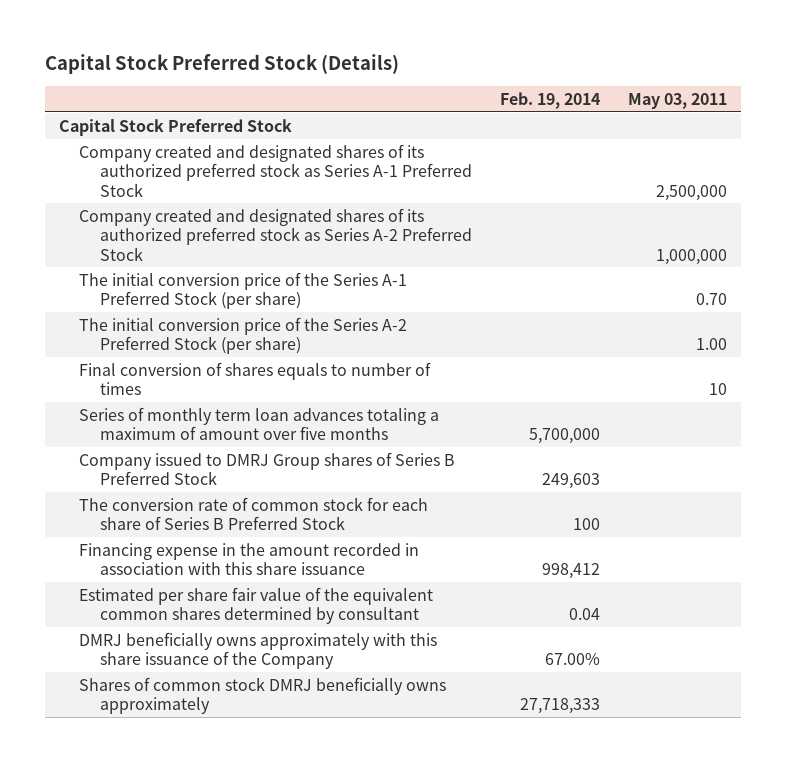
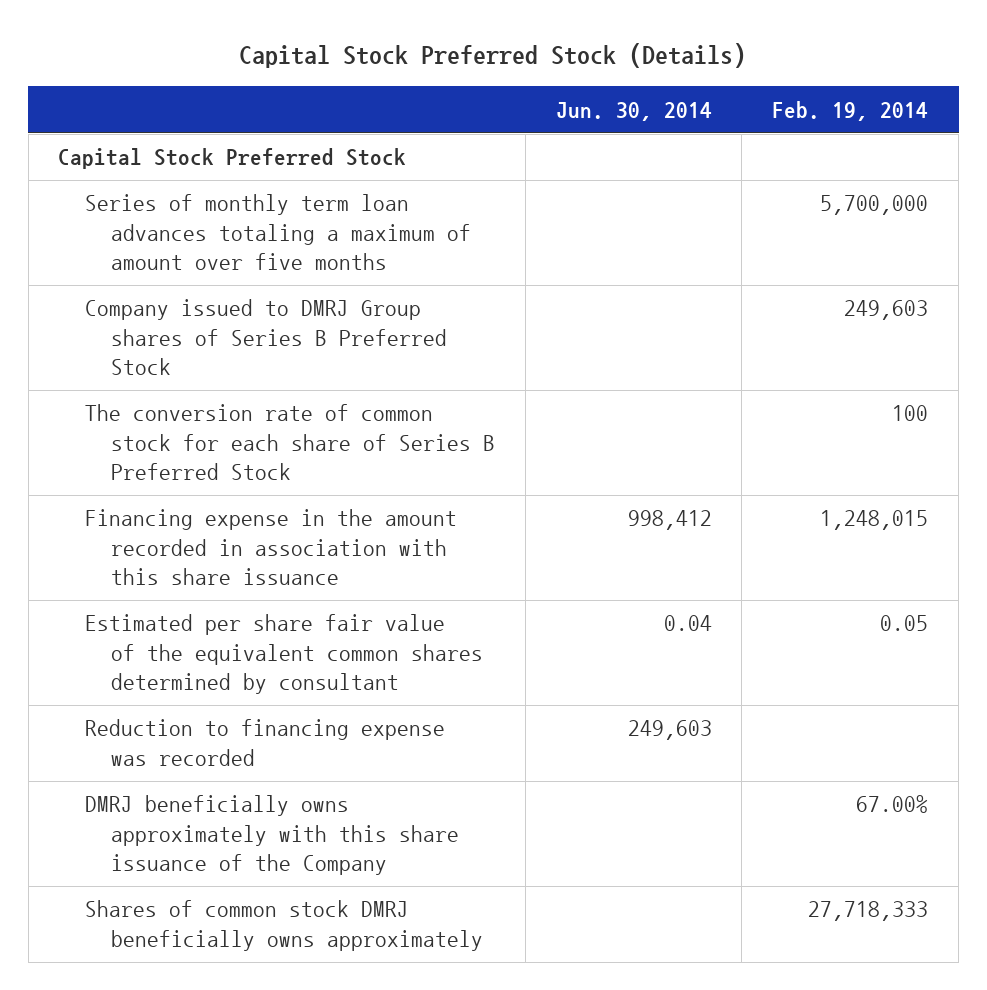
[627,92,727,109] May 03, 2011 -> none
none -> [555,101,712,121] Jun. 30, 2014
[79,143,472,197] Company created and designated shares of its authorized preferred stock as Series A-1 Preferred Stock -> none
[79,207,472,261] Company created and designated shares of its authorized preferred stock as Series A-2 Preferred Stock -> none
[79,271,408,310] The initial conversion price of the Series A-1 Preferred Stock (per share) -> none
[79,316,408,355] The initial conversion price of the Series A-2 Preferred Stock (per share) -> none
[79,361,432,396] Final conversion of shares equals to number of times -> none
[541,563,600,580] 998,412 -> [820,510,929,531] 1,248,015
[568,608,600,621] 0.04 -> [880,615,929,632] 0.05
none -> [84,719,445,766] Reduction to financing expense was recorded

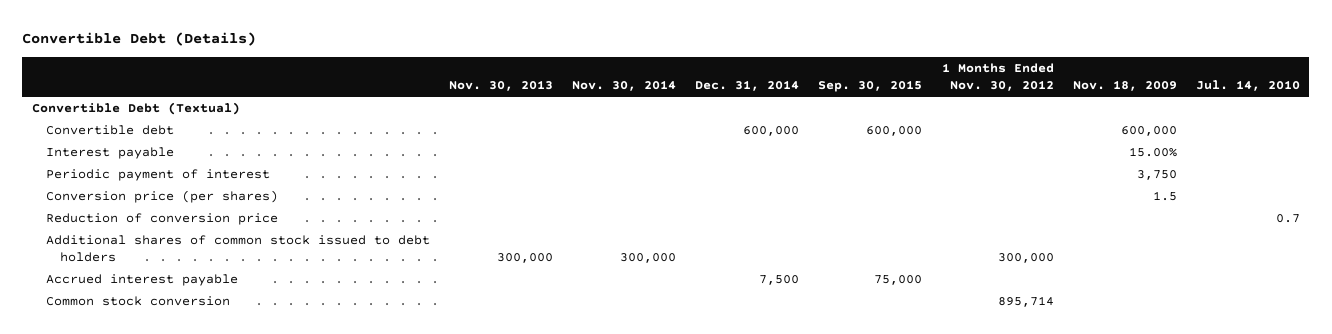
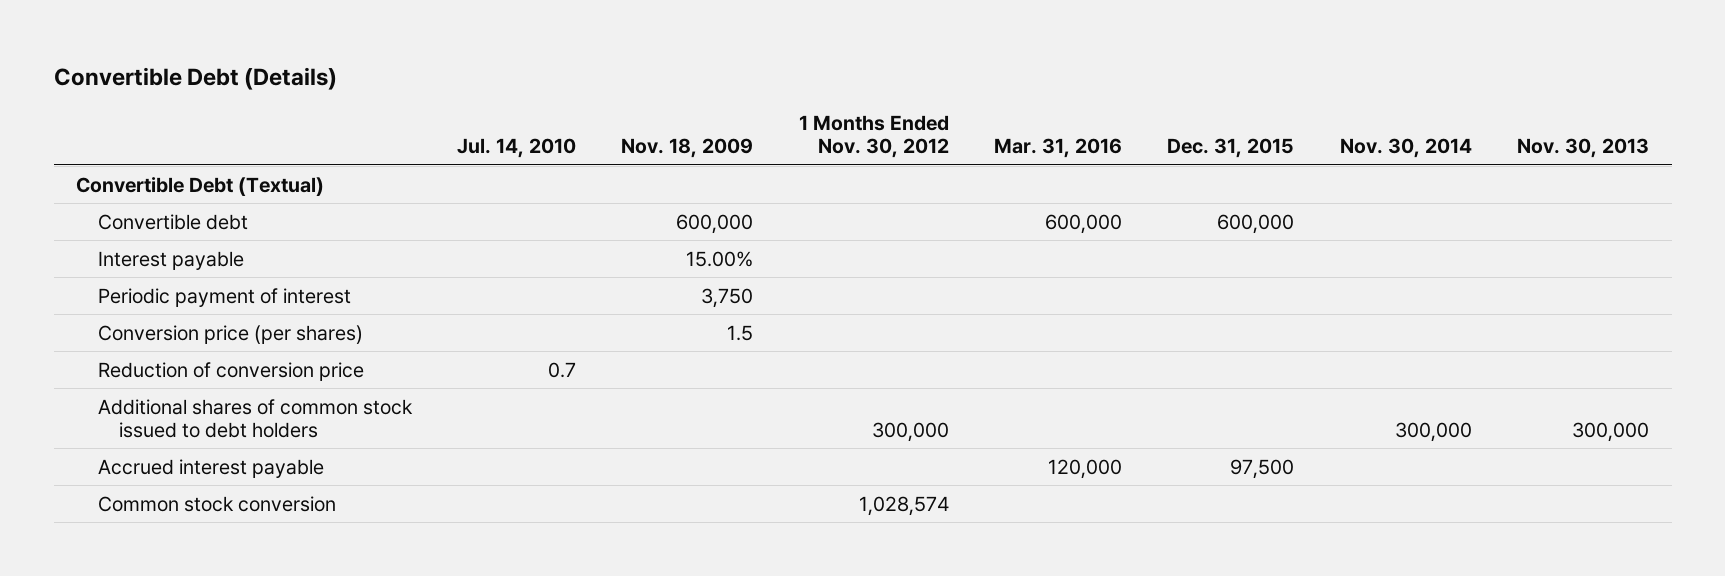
[695,80,800,92] Dec. 31, 2014 -> none
[818,80,923,93] Sep. 30, 2015 -> none
none -> [994,138,1123,159] Mar. 31, 2016
none -> [1167,138,1295,159] Dec. 31, 2015
[997,295,1054,307] 895,714 -> [858,495,949,516] 1,028,574

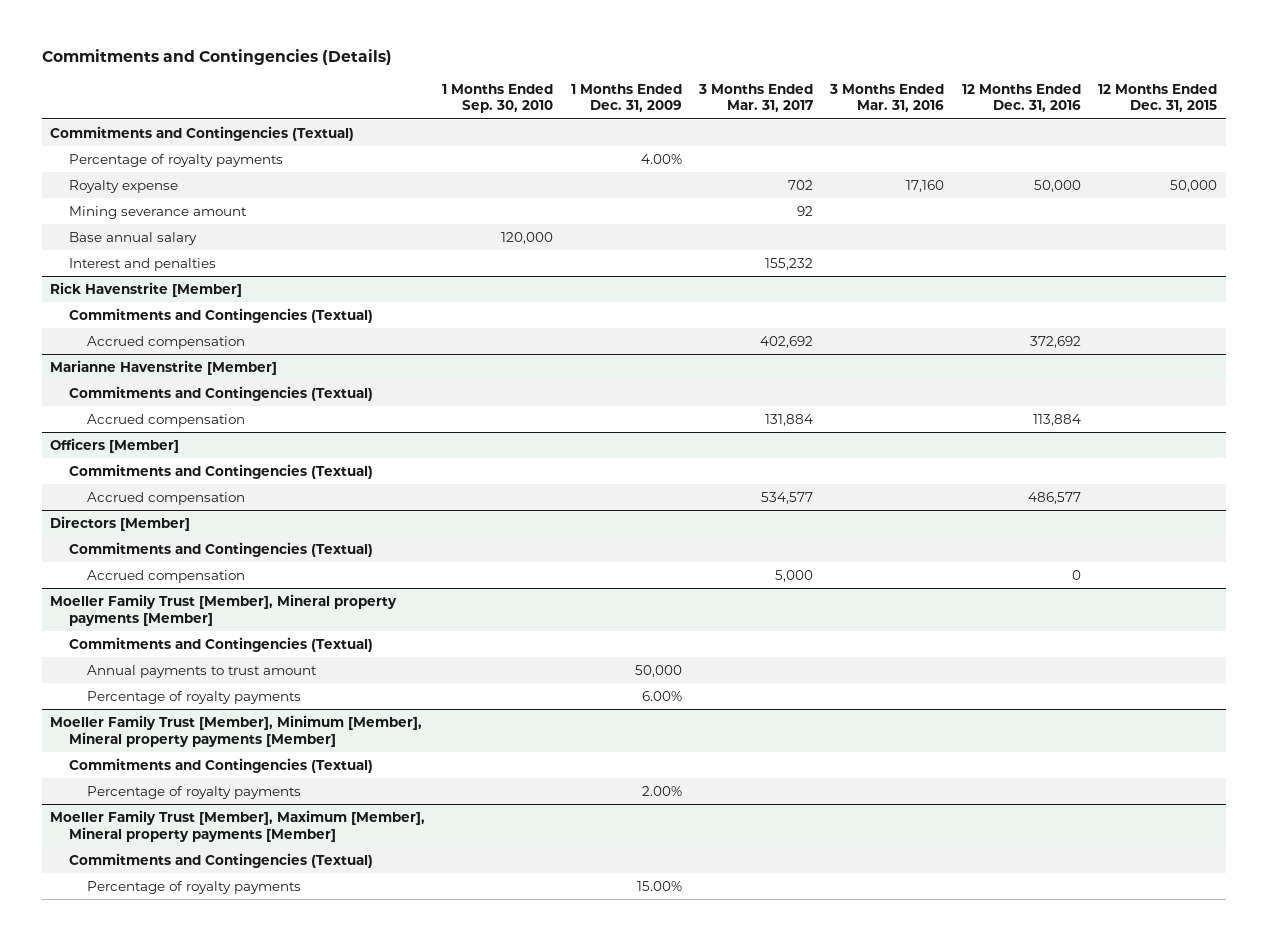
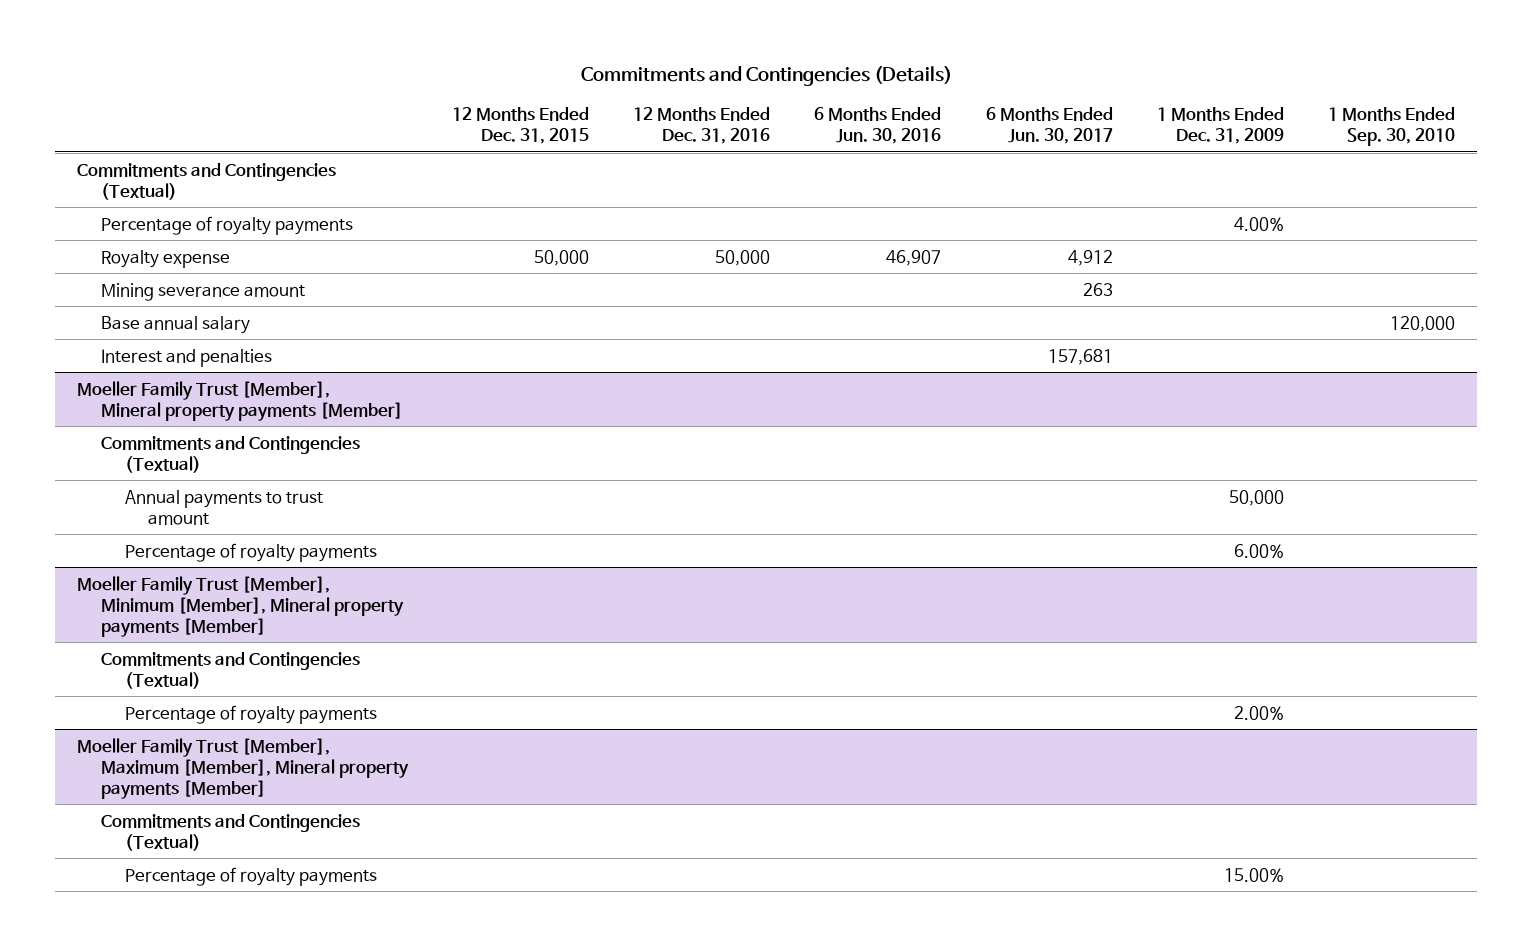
[698,83,814,113] 3 Months Ended Mar. 31, 2017 -> none
[829,83,945,113] 3 Months Ended Mar. 31, 2016 -> none
none -> [814,107,942,145] 6 Months Ended Jun. 30, 2016
none -> [985,107,1113,145] 6 Months Ended Jun. 30, 2017
[50,281,243,297] Rick Havenstrite [Member] -> none
[68,307,373,323] Commitments and Contingencies (Textual) -> none
[86,335,245,349] Accrued compensation -> none
[50,359,278,375] Marianne Havenstrite [Member] -> none
[68,385,373,401] Commitments and Contingencies (Textual) -> none
[86,413,245,427] Accrued compensation -> none
[50,437,180,453] Officers [Member] -> none
[68,463,373,479] Commitments and Contingencies (Textual) -> none
[86,491,245,505] Accrued compensation -> none
[50,515,191,531] Directors [Member] -> none
[68,541,373,557] Commitments and Contingencies (Textual) -> none
[86,569,245,583] Accrued compensation -> none

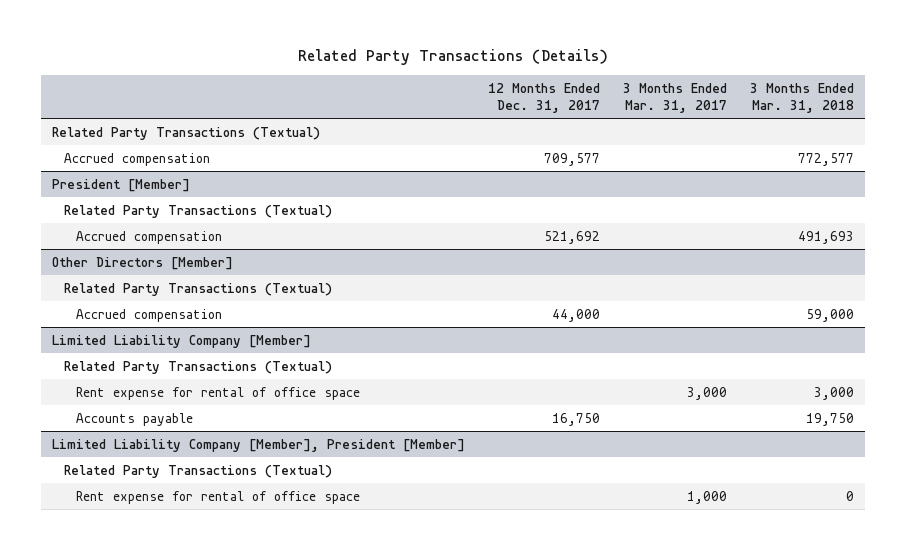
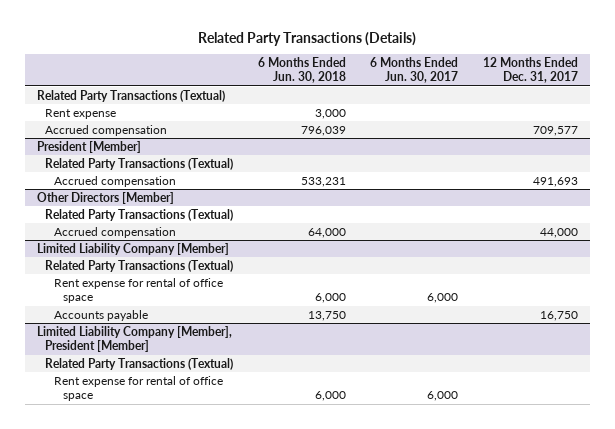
[622,82,727,113] 3 Months Ended Mar. 31, 2017 -> none
[749,82,854,113] 3 Months Ended Mar. 31, 2018 -> none
none -> [257,57,346,84] 6 Months Ended Jun. 30, 2018
none -> [370,57,459,84] 6 Months Ended Jun. 30, 2017
none -> [45,108,117,119] Rent expense
[543,230,600,244] 521,692 -> [532,176,578,187] 491,693

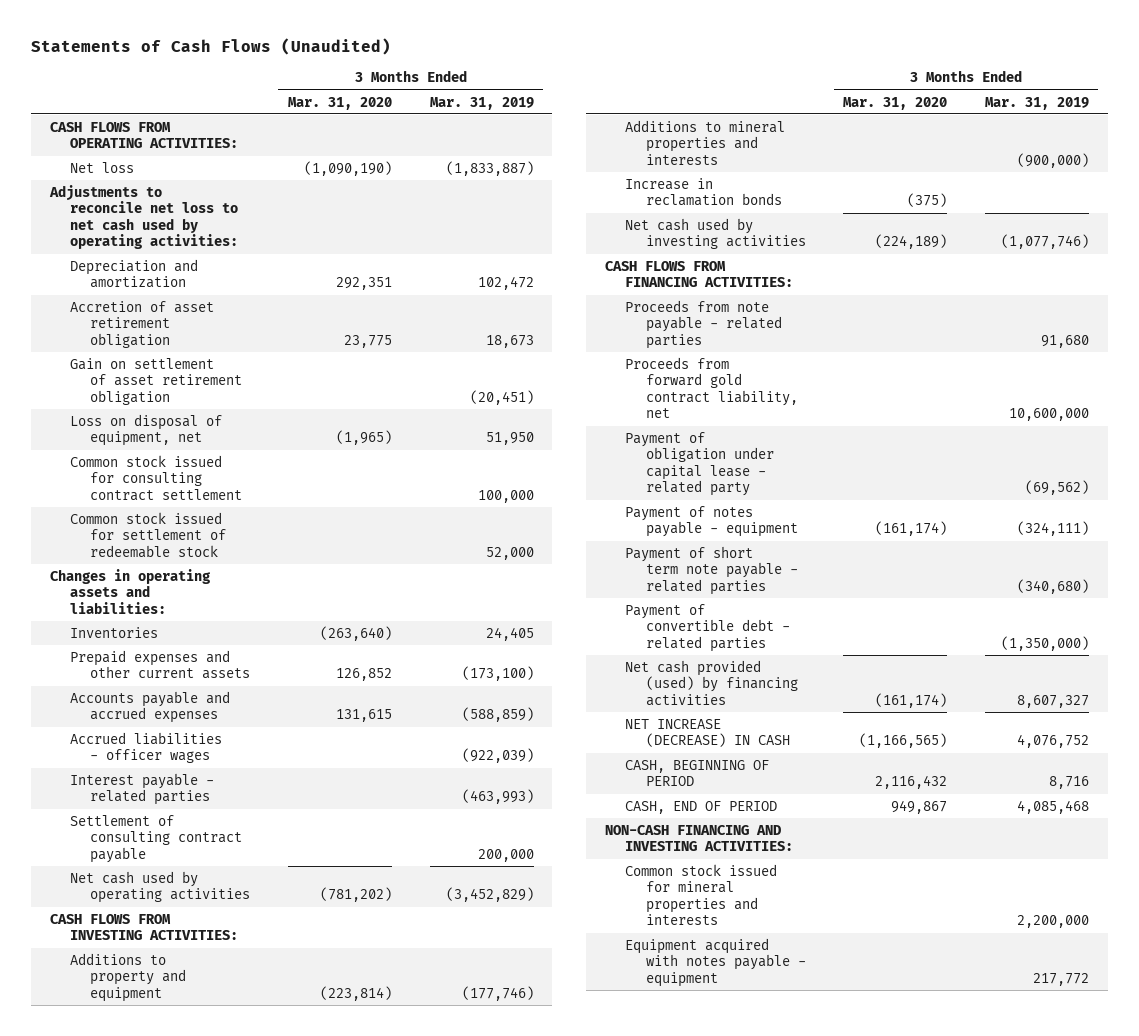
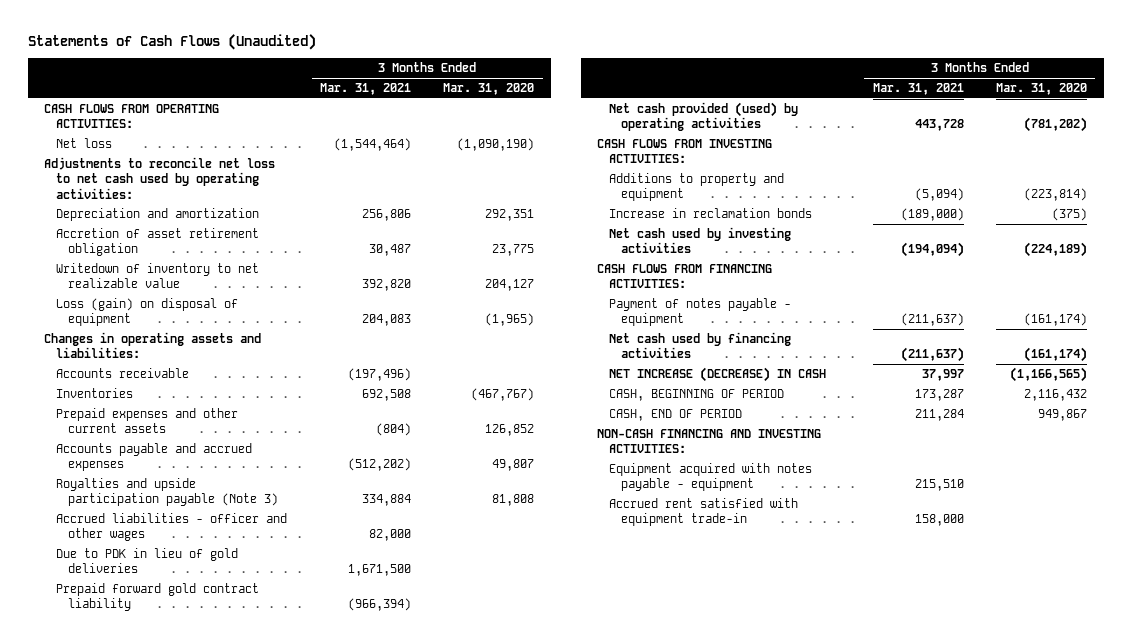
[429,96,534,110] Mar. 31, 2019 -> none
none -> [319,83,411,96] Mar. 31, 2021
[69,357,243,405] Gain on settlement of asset retirement obligation -> none
[69,454,243,501] Common stock issued for consulting contract settlement -> none
[69,511,227,558] Common stock issued for settlement of redeemable stock -> none
none -> [56,263,260,289] Writedown of inventory to net realizable value
[69,413,222,447] Loss on disposal of equipment, net -> [56,298,239,327] Loss (gain) on disposal of equipment
none -> [56,368,190,379] Accounts receivable
[319,625,392,641] (263,640) -> [471,388,535,402] (467,767)
[335,709,392,723] 131,615 -> [492,459,535,472] 49,807
none -> [56,478,279,507] Royalties and upside participation payable (Note 3)
[69,731,222,764] Accrued liabilities - officer wages -> [56,513,288,542] Accrued liabilities - officer and other wages
[69,772,214,806] Interest payable - related parties -> [56,548,239,574] Due to PDK in lieu of gold deliveries
[69,814,243,863] Settlement of consulting contract payable -> [56,583,260,612] Prepaid forward gold contract liability
[69,870,251,904] Net cash used by operating activities -> [608,102,798,132] Net cash provided (used) by operating activities
[625,119,786,165] Additions to mineral properties and interests -> none
[625,299,782,349] Proceeds from note payable - related parties -> none
[625,356,798,419] Proceeds from forward gold contract liability, net -> none
[625,431,774,497] Payment of obligation under capital lease - related party -> none
[625,545,798,595] Payment of short term note payable - related parties -> none
[625,603,790,652] Payment of convertible debt - related parties -> none
[625,659,798,706] Net cash provided (used) by financing activities -> [608,332,791,359] Net cash used by financing activities
[625,863,778,926] Common stock issued for mineral properties and interests -> none
none -> [608,498,798,527] Accrued rent satisfied with equipment trade-in

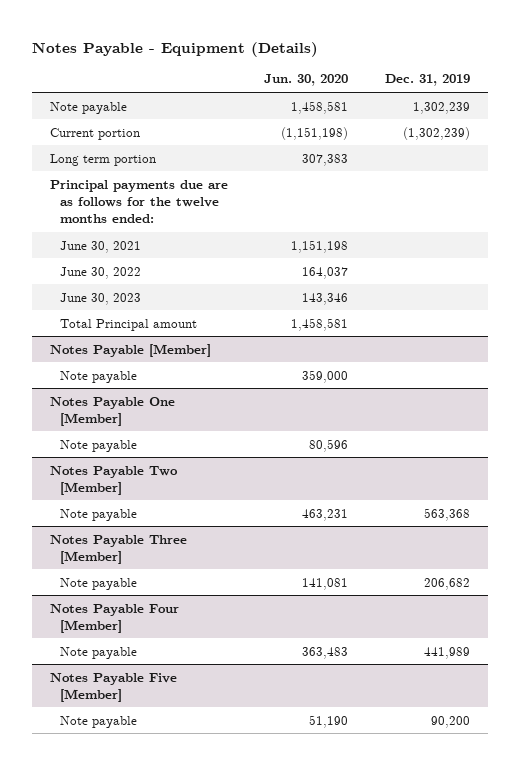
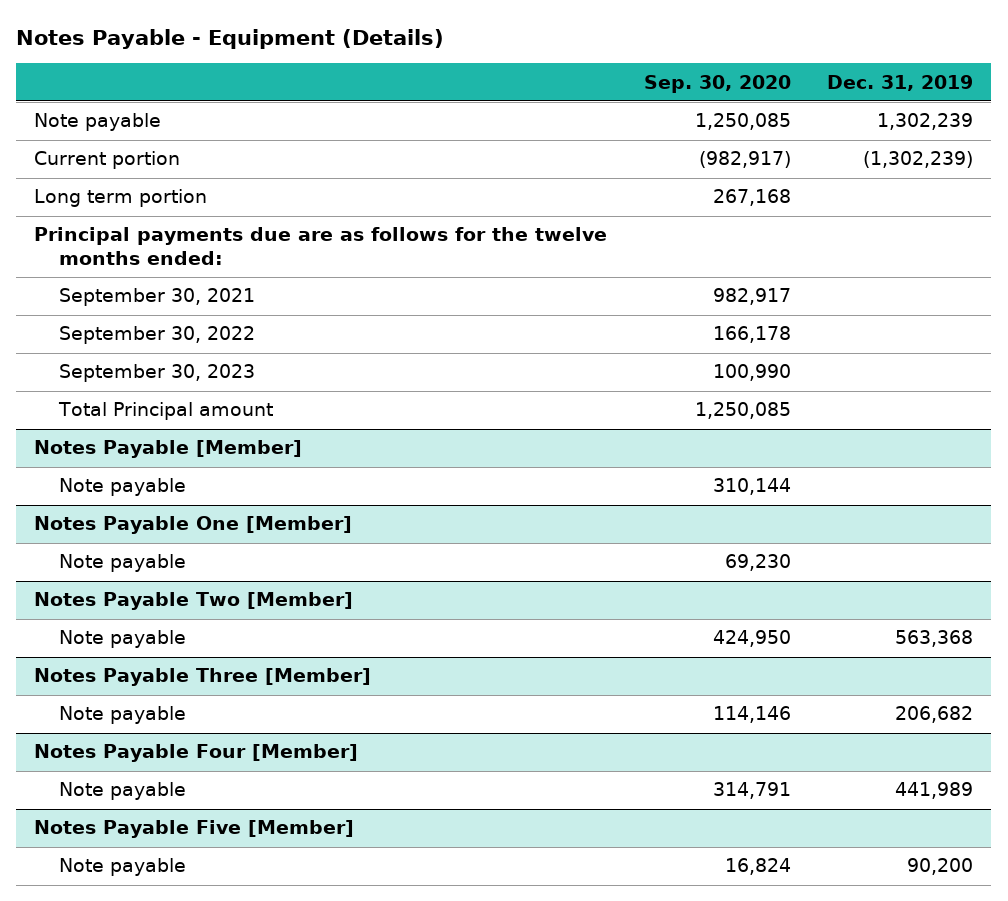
[264,74,349,87] Jun. 30, 2020 -> none
none -> [643,74,791,93] Sep. 30, 2020
[59,240,141,253] June 30, 2021 -> [59,288,256,307] September 30, 2021
[59,266,141,279] June 30, 2022 -> [59,326,256,345] September 30, 2022
[59,292,141,305] June 30, 2023 -> [59,364,256,383] September 30, 2023

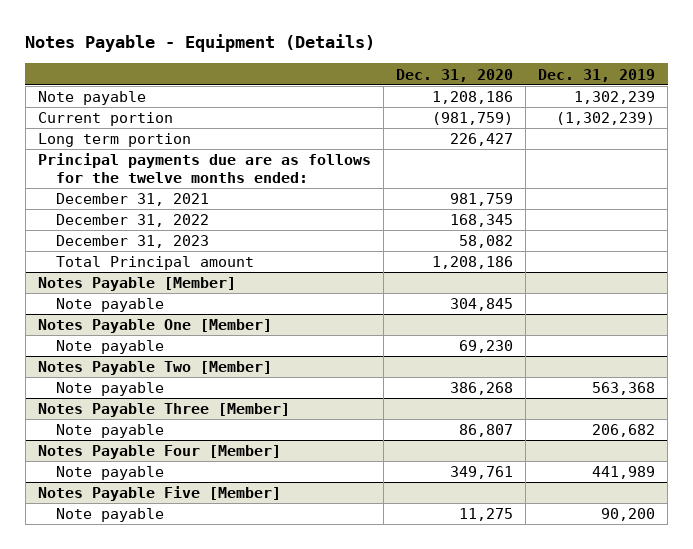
[643,74,791,93] Sep. 30, 2020 -> none
none -> [396,68,514,82] Dec. 31, 2020
[59,288,256,307] September 30, 2021 -> [56,193,210,207] December 31, 2021
[59,326,256,345] September 30, 2022 -> [56,214,210,228] December 31, 2022
[59,364,256,383] September 30, 2023 -> [56,235,210,249] December 31, 2023

